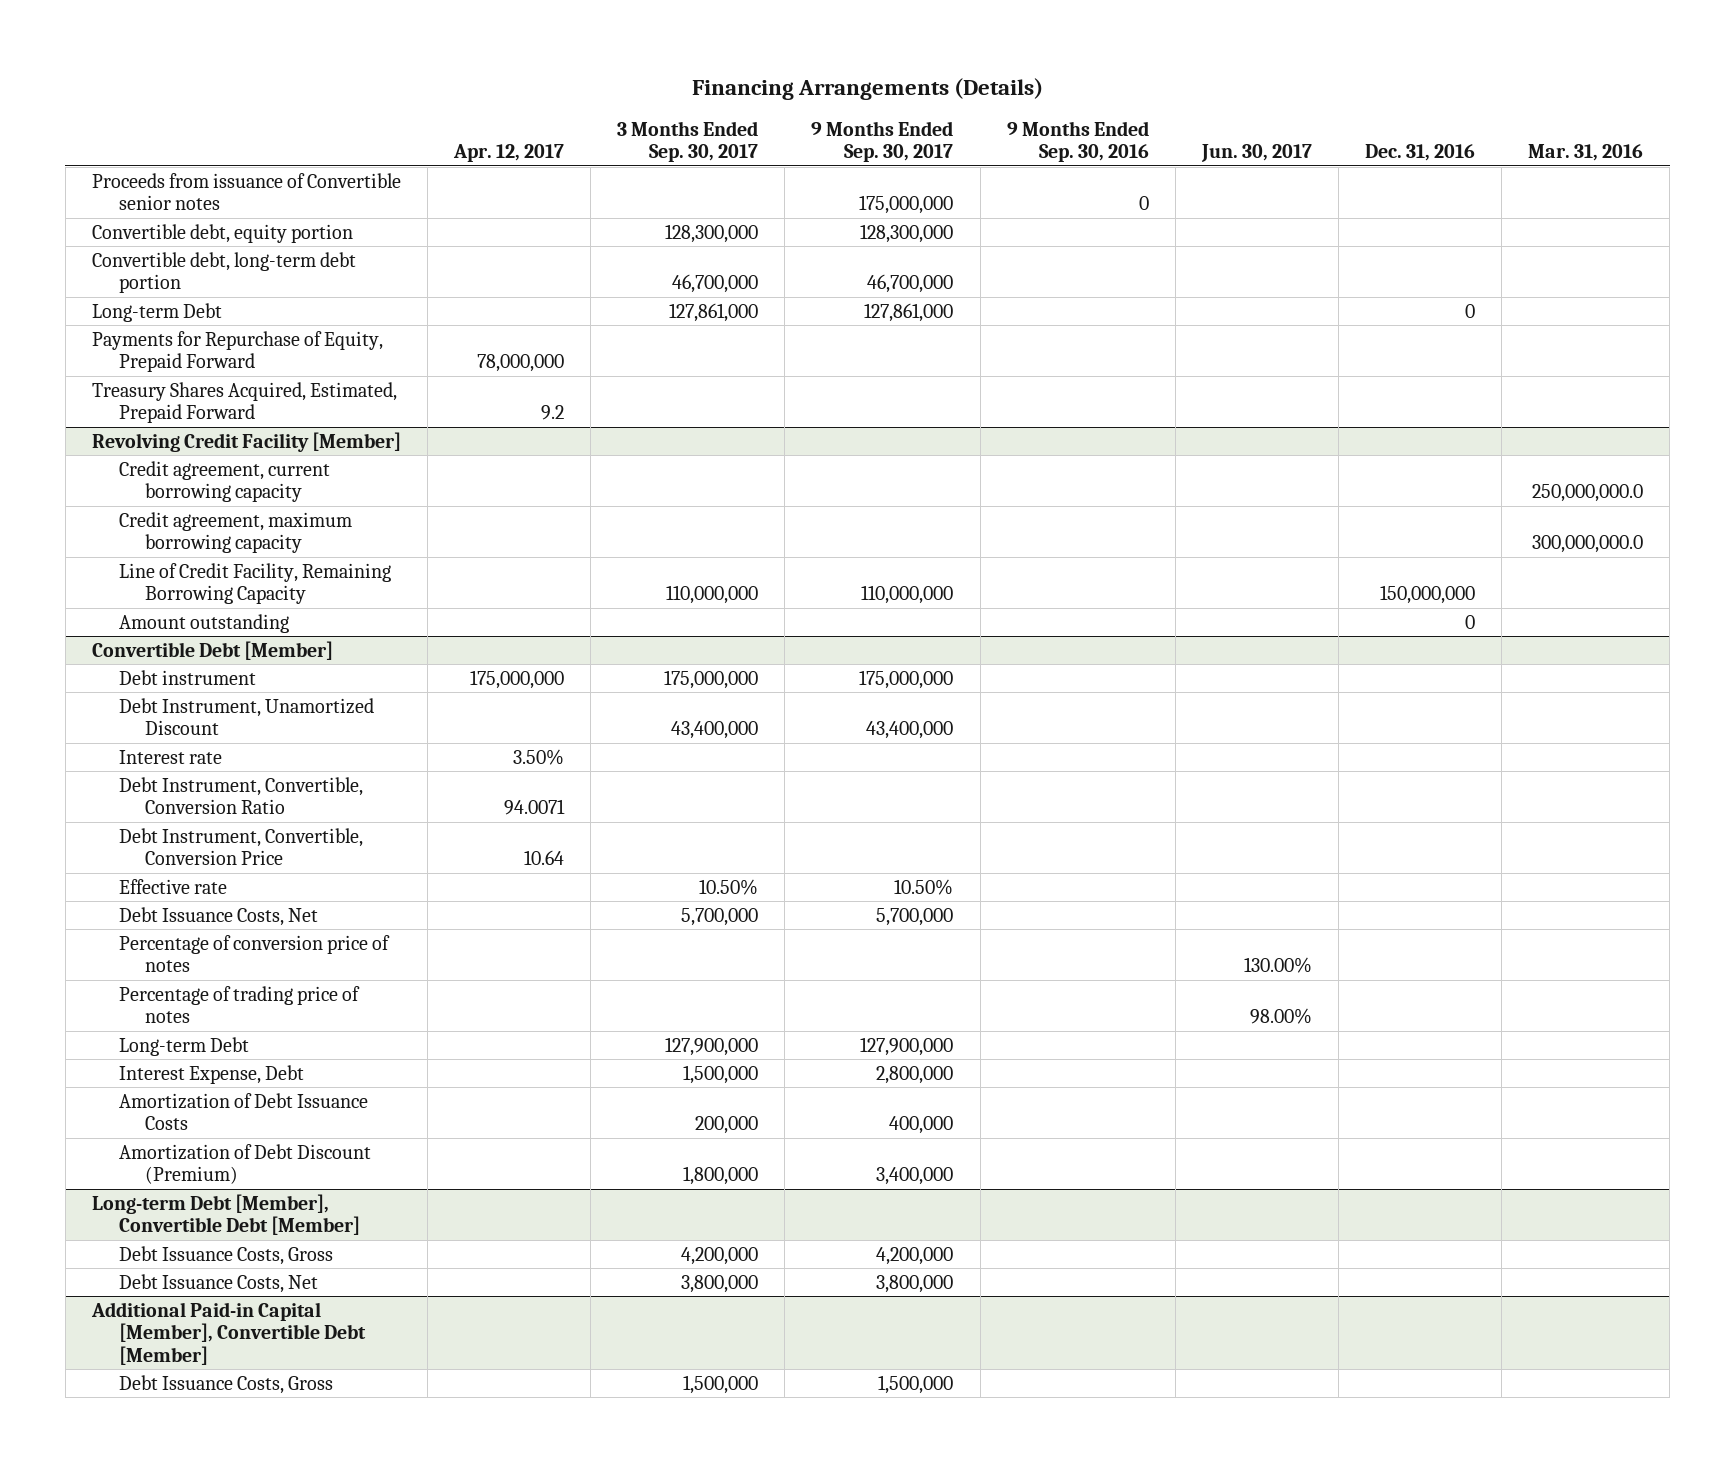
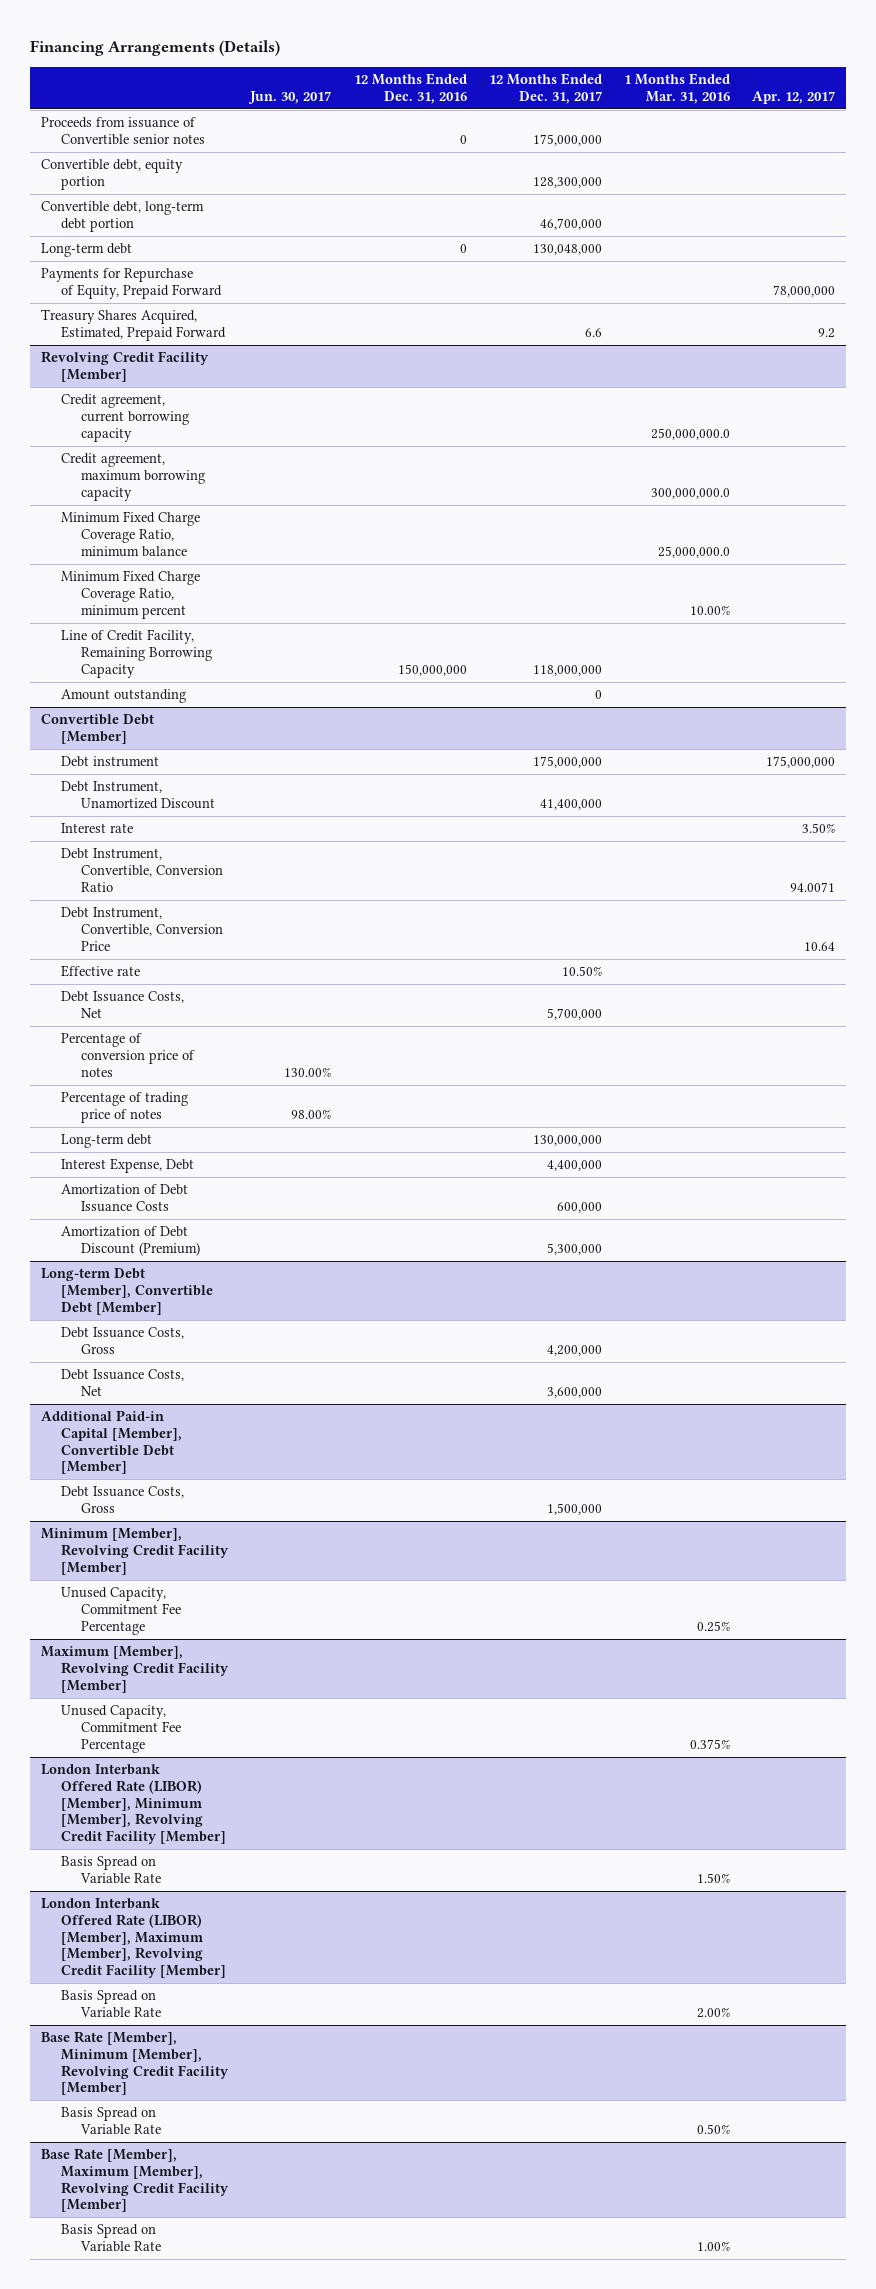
[617,120,759,163] 3 Months Ended Sep. 30, 2017 -> none
[811,120,954,163] 9 Months Ended Sep. 30, 2017 -> none
[1006,120,1149,163] 9 Months Ended Sep. 30, 2016 -> none
[1365,144,1476,162] Dec. 31, 2016 -> none
[1528,144,1644,162] Mar. 31, 2016 -> none
none -> [353,73,467,104] 12 Months Ended Dec. 31, 2016
none -> [488,73,602,104] 12 Months Ended Dec. 31, 2017
none -> [623,73,730,104] 1 Months Ended Mar. 31, 2016
[91,302,222,322] Long-term Debt -> [40,243,132,258] Long-term debt
none -> [61,511,201,557] Minimum Fixed Charge Coverage Ratio, minimum balance
none -> [61,570,201,619] Minimum Fixed Charge Coverage Ratio, minimum percent
[118,1036,249,1056] Long-term Debt -> [61,1134,153,1149] Long-term debt
none -> [40,1528,230,1575] Minimum [Member], Revolving Credit Facility [Member]
none -> [61,1587,182,1635] Unused Capacity, Commitment Fee Percentage
none -> [40,1646,230,1693] Maximum [Member], Revolving Credit Facility [Member]
none -> [61,1705,182,1753] Unused Capacity, Commitment Fee Percentage
none -> [40,1764,227,1845] London Interbank Offered Rate (LIBOR) [Member], Minimum [Member], Revolving Credit Facility [Member]
none -> [61,1856,162,1885] Basis Spread on Variable Rate
none -> [40,1898,227,1979] London Interbank Offered Rate (LIBOR) [Member], Maximum [Member], Revolving Credit Facility [Member]
none -> [61,1990,162,2019] Basis Spread on Variable Rate
none -> [40,2031,230,2096] Base Rate [Member], Minimum [Member], Revolving Credit Facility [Member]
none -> [61,2107,162,2136] Basis Spread on Variable Rate
none -> [40,2148,230,2213] Base Rate [Member], Maximum [Member], Revolving Credit Facility [Member]
none -> [61,2224,162,2253] Basis Spread on Variable Rate

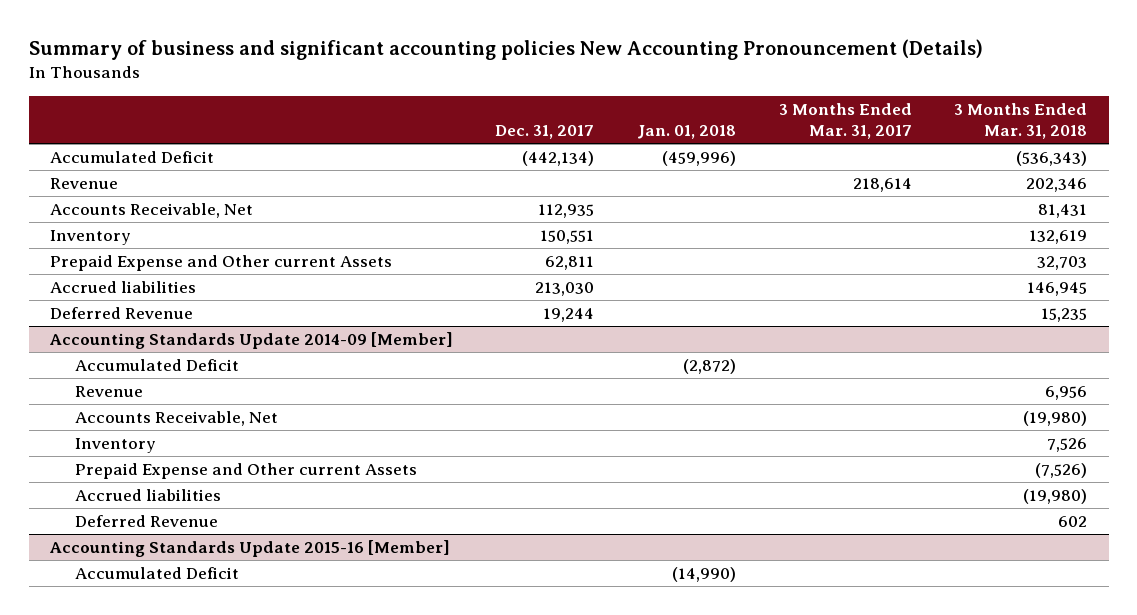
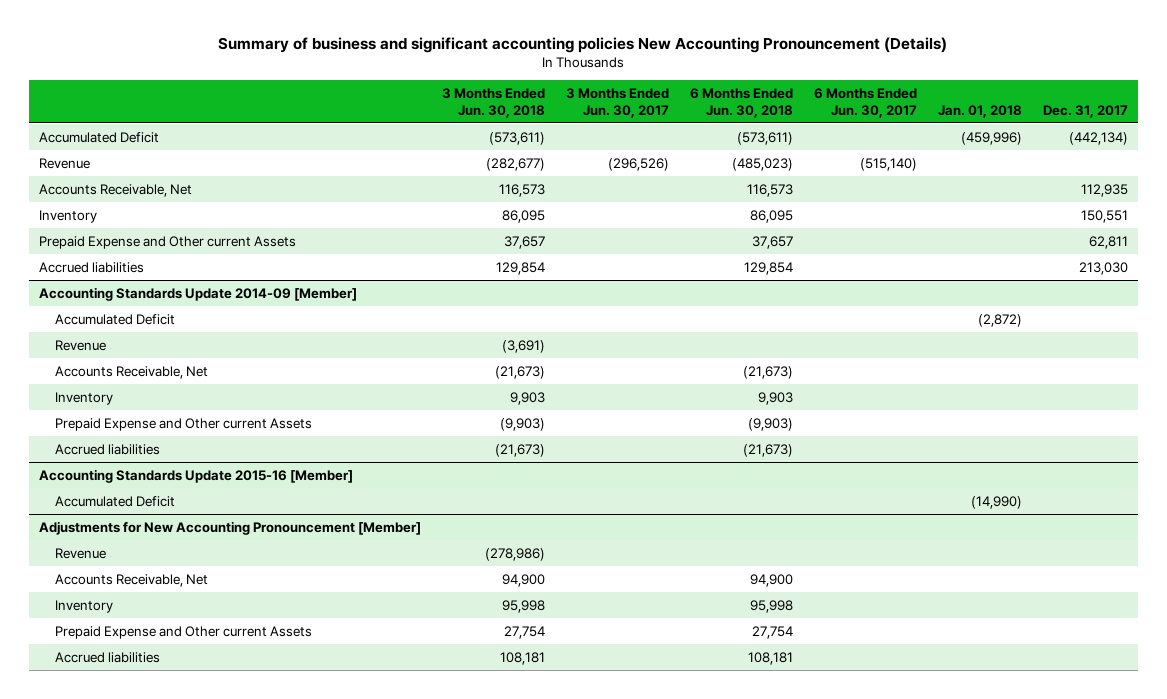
[778,102,912,139] 3 Months Ended Mar. 31, 2017 -> none
[954,102,1088,139] 3 Months Ended Mar. 31, 2018 -> none
none -> [442,88,546,118] 3 Months Ended Jun. 30, 2018
none -> [565,88,669,118] 3 Months Ended Jun. 30, 2017
none -> [689,88,793,118] 6 Months Ended Jun. 30, 2018
none -> [813,88,917,118] 6 Months Ended Jun. 30, 2017
[49,307,193,320] Deferred Revenue -> none
[75,515,219,528] Deferred Revenue -> none
none -> [39,520,422,535] Adjustments for New Accounting Pronouncement [Member]
none -> [54,547,106,559] Revenue
none -> [54,573,208,587] Accounts Receivable, Net
none -> [54,599,113,613] Inventory
none -> [54,625,312,639] Prepaid Expense and Other current Assets
none -> [54,651,160,663] Accrued liabilities

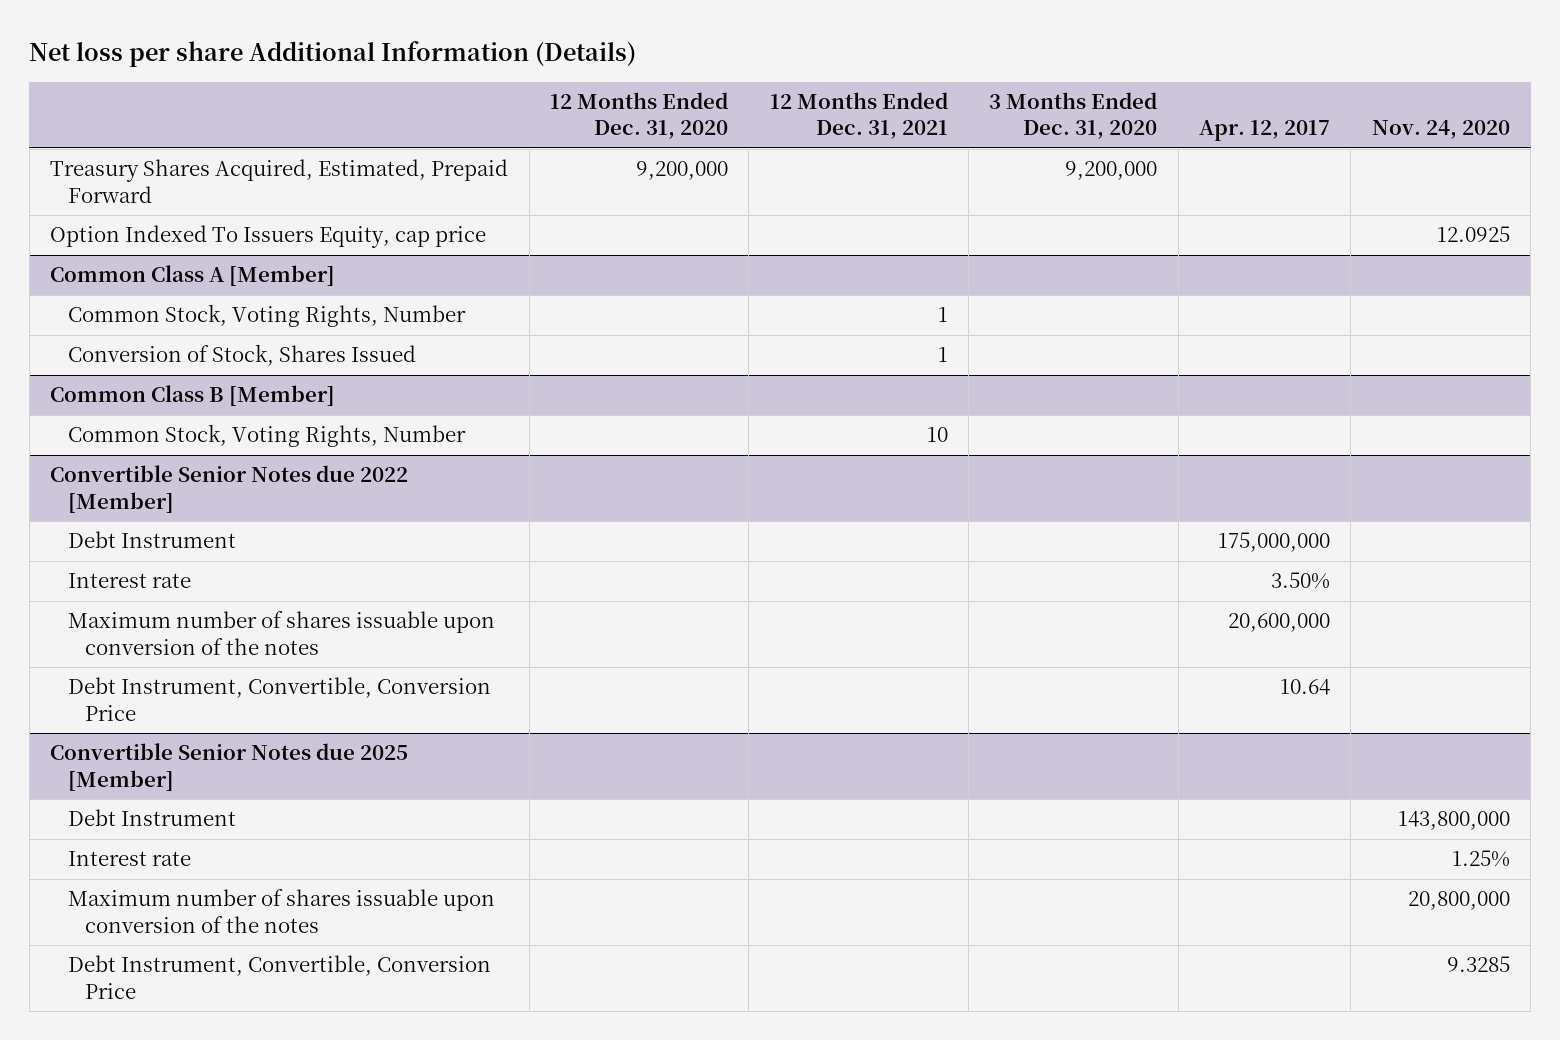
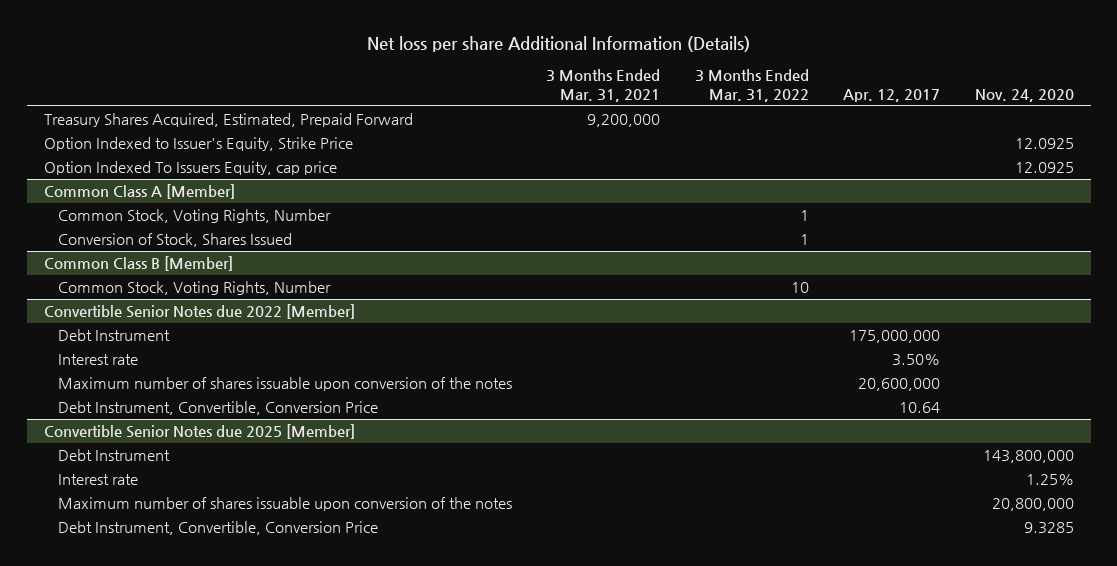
[549,91,728,140] 12 Months Ended Dec. 31, 2020 -> none
[769,91,948,140] 12 Months Ended Dec. 31, 2021 -> none
[989,91,1158,140] 3 Months Ended Dec. 31, 2020 -> none
none -> [546,69,661,102] 3 Months Ended Mar. 31, 2021
none -> [694,69,809,102] 3 Months Ended Mar. 31, 2022
none -> [43,137,353,152] Option Indexed to Issuer's Equity, Strike Price

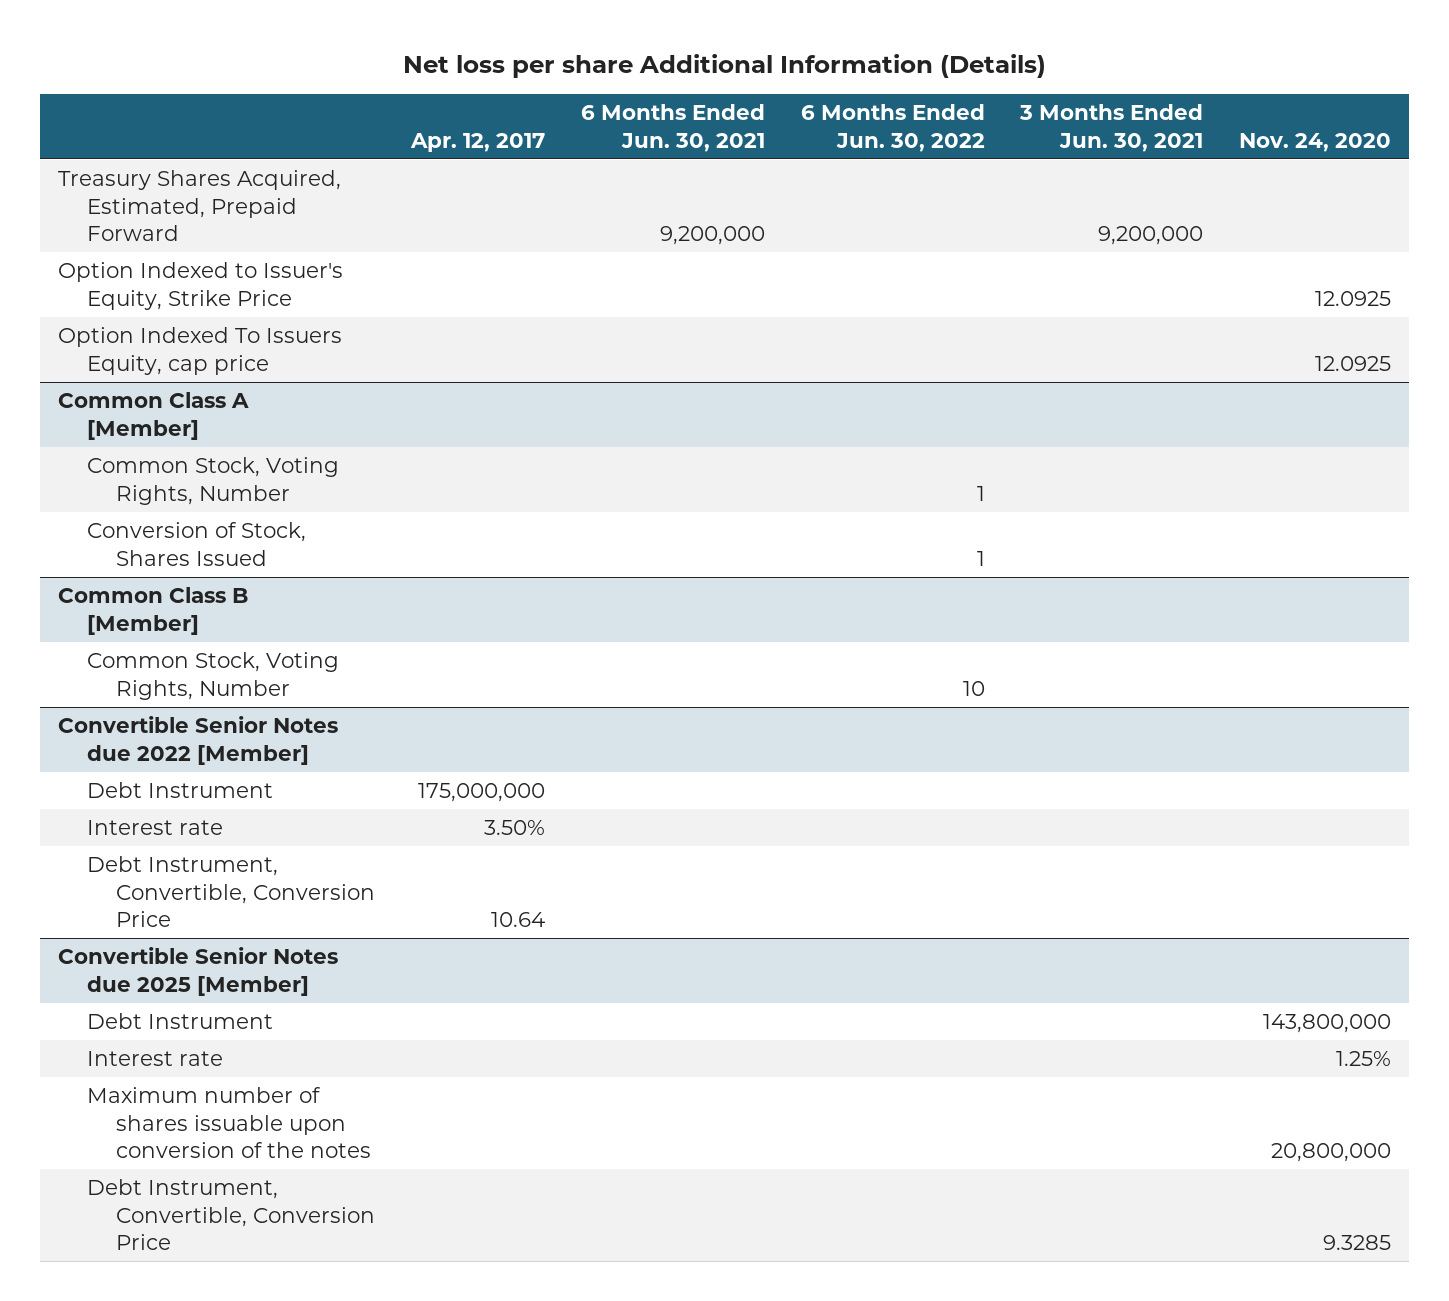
[546,69,661,102] 3 Months Ended Mar. 31, 2021 -> none
[694,69,809,102] 3 Months Ended Mar. 31, 2022 -> none
none -> [580,104,765,152] 6 Months Ended Jun. 30, 2021
none -> [800,104,985,152] 6 Months Ended Jun. 30, 2022
none -> [1019,104,1204,152] 3 Months Ended Jun. 30, 2021
[57,377,512,392] Maximum number of shares issuable upon conversion of the notes -> none

